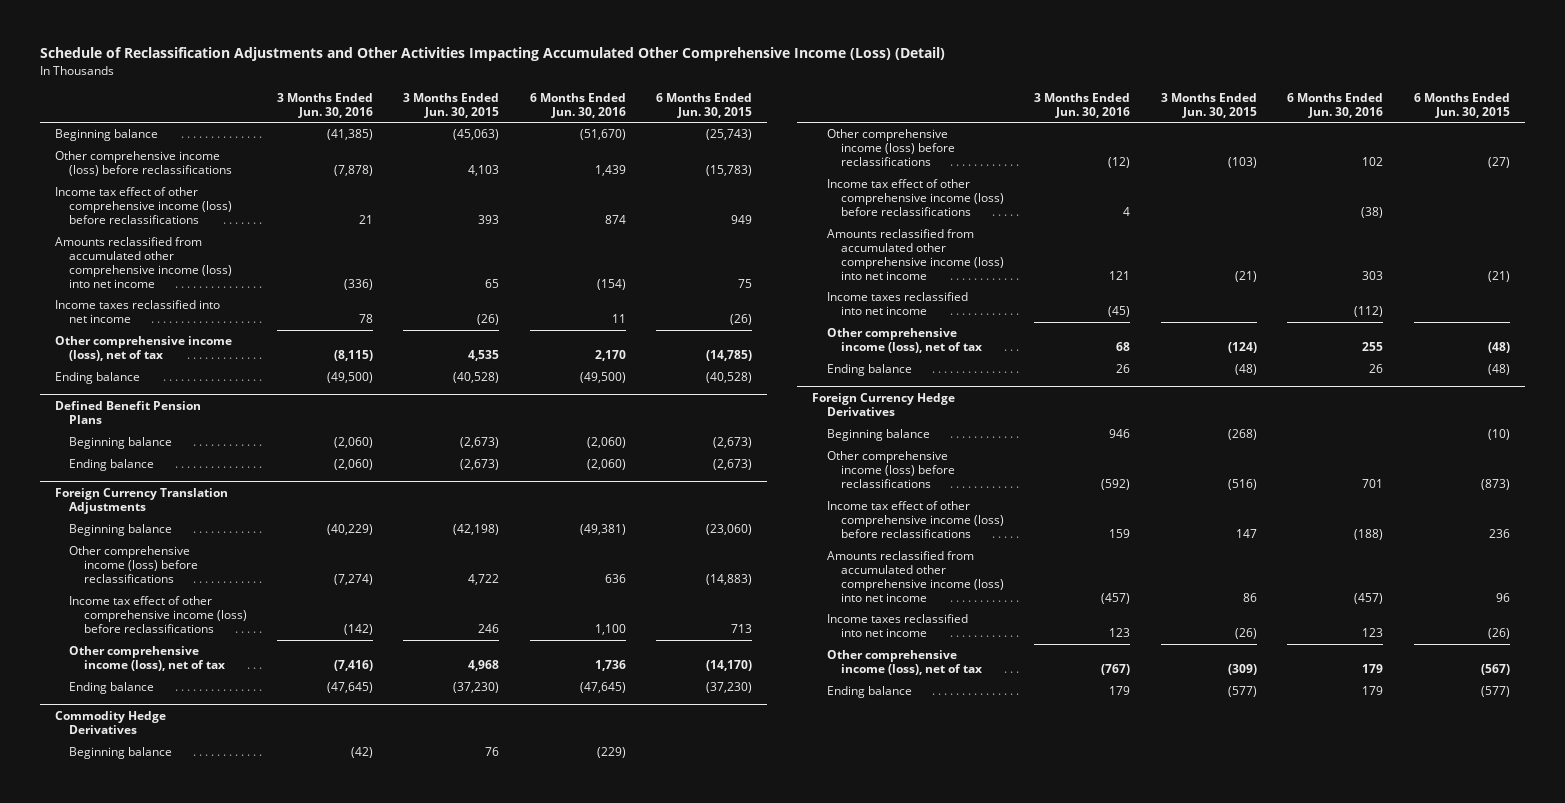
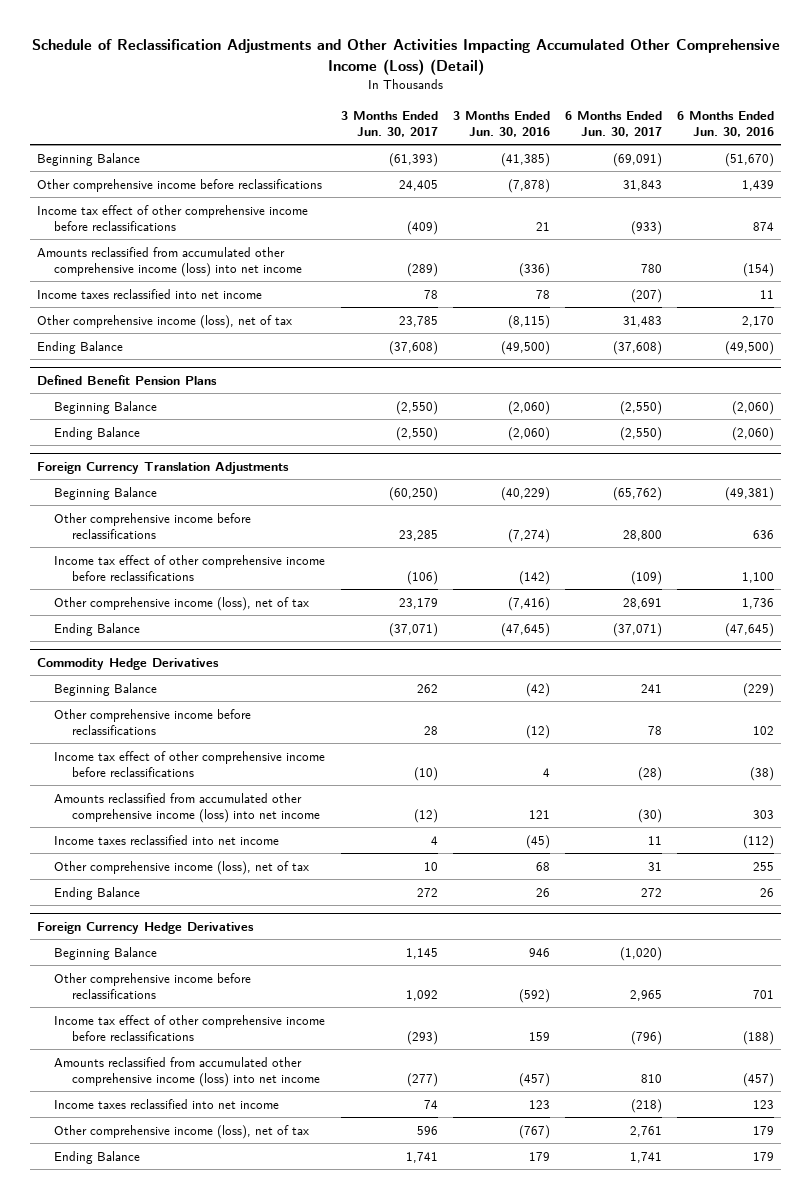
[403,92,500,118] 3 Months Ended Jun. 30, 2015 -> none
[656,92,753,118] 6 Months Ended Jun. 30, 2015 -> none
none -> [340,110,438,137] 3 Months Ended Jun. 30, 2017
none -> [564,110,662,137] 6 Months Ended Jun. 30, 2017
[55,129,159,142] Beginning balance -> [37,152,141,166] Beginning Balance
[55,151,233,176] Other comprehensive income (loss) before reclassifications -> [37,178,323,192] Other comprehensive income before reclassifications
[55,187,233,224] Income tax effect of other comprehensive income (loss) before reclassifications -> [37,204,309,231] Income tax effect of other comprehensive income before reclassifications
[55,372,141,385] Ending balance -> [37,340,124,354] Ending Balance
[69,437,173,450] Beginning balance -> [54,400,158,414] Beginning Balance
[69,459,155,472] Ending balance -> [54,426,141,440] Ending Balance
[69,524,173,537] Beginning balance -> [54,486,158,500] Beginning Balance
[69,546,198,583] Other comprehensive income (loss) before reclassifications -> [54,512,252,539] Other comprehensive income before reclassifications
[69,596,247,633] Income tax effect of other comprehensive income (loss) before reclassifications -> [54,554,326,581] Income tax effect of other comprehensive income before reclassifications
[69,682,155,695] Ending balance -> [54,622,141,636] Ending Balance
[69,747,173,760] Beginning balance -> [54,682,158,696] Beginning Balance
[826,129,955,166] Other comprehensive income (loss) before reclassifications -> [54,708,252,735] Other comprehensive income before reclassifications
[826,179,1004,216] Income tax effect of other comprehensive income (loss) before reclassifications -> [54,750,326,777] Income tax effect of other comprehensive income before reclassifications
[826,364,912,377] Ending balance -> [54,886,141,900] Ending Balance
[826,429,930,442] Beginning balance -> [54,946,158,960] Beginning Balance
[826,451,955,488] Other comprehensive income (loss) before reclassifications -> [54,972,252,999] Other comprehensive income before reclassifications
[826,501,1004,538] Income tax effect of other comprehensive income (loss) before reclassifications -> [54,1014,326,1041] Income tax effect of other comprehensive income before reclassifications
[826,686,912,699] Ending balance -> [54,1150,141,1164] Ending Balance

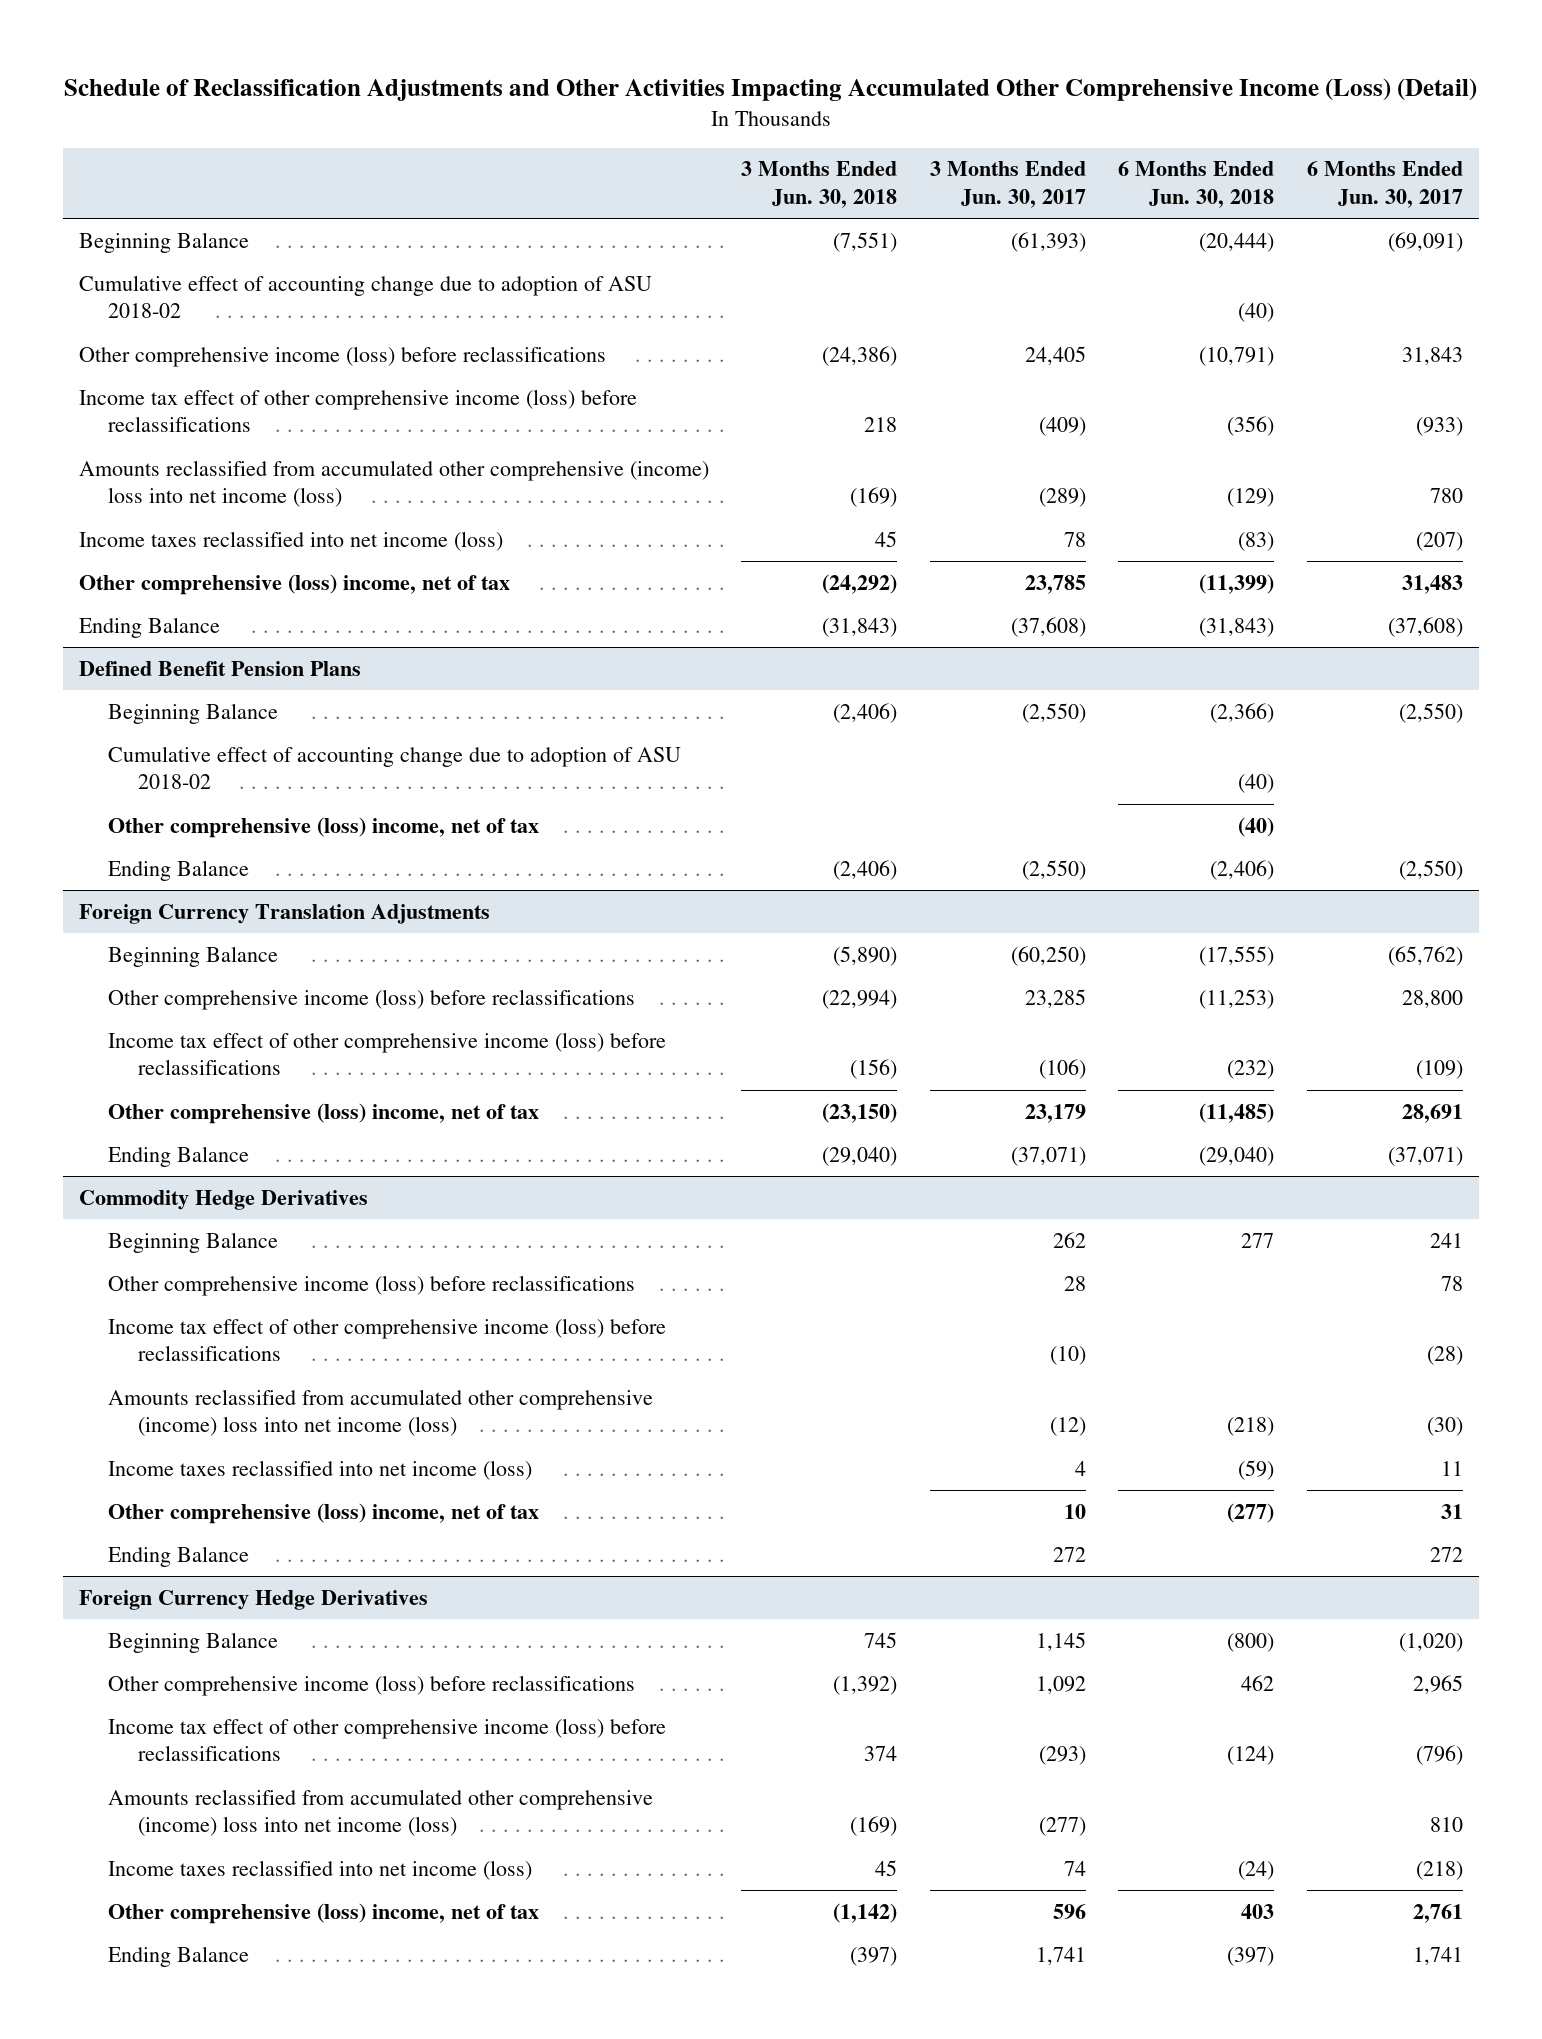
[452,110,550,137] 3 Months Ended Jun. 30, 2016 -> none
[676,110,774,137] 6 Months Ended Jun. 30, 2016 -> none
none -> [741,161,898,208] 3 Months Ended Jun. 30, 2018
none -> [1118,161,1275,208] 6 Months Ended Jun. 30, 2018
none -> [78,274,652,319] Cumulative effect of accounting change due to adoption of ASU 2018-02
[37,178,323,192] Other comprehensive income before reclassifications -> [78,345,606,367] Other comprehensive income (loss) before reclassifications
[37,204,309,231] Income tax effect of other comprehensive income before reclassifications -> [78,388,637,433] Income tax effect of other comprehensive income (loss) before reclassifications
[37,246,303,277] Amounts reclassified from accumulated other comprehensive income (loss) into net income -> [78,459,709,508] Amounts reclassified from accumulated other comprehensive (income) loss into net income (loss)
[37,288,263,299] Income taxes reclassified into net income -> [78,530,503,551] Income taxes reclassified into net income (loss)
[37,314,293,329] Other comprehensive income (loss), net of tax -> [78,573,510,595] Other comprehensive (loss) income, net of tax
none -> [108,745,682,790] Cumulative effect of accounting change due to adoption of ASU 2018-02
none -> [108,816,540,838] Other comprehensive (loss) income, net of tax
[54,512,252,539] Other comprehensive income before reclassifications -> [108,988,636,1010] Other comprehensive income (loss) before reclassifications
[54,554,326,581] Income tax effect of other comprehensive income before reclassifications -> [108,1031,667,1076] Income tax effect of other comprehensive income (loss) before reclassifications
[54,596,310,611] Other comprehensive income (loss), net of tax -> [108,1102,540,1124] Other comprehensive (loss) income, net of tax
[54,708,252,735] Other comprehensive income before reclassifications -> [108,1274,636,1296] Other comprehensive income (loss) before reclassifications
[54,750,326,777] Income tax effect of other comprehensive income before reclassifications -> [108,1317,667,1362] Income tax effect of other comprehensive income (loss) before reclassifications
[54,792,320,823] Amounts reclassified from accumulated other comprehensive income (loss) into net income -> [108,1388,654,1437] Amounts reclassified from accumulated other comprehensive (income) loss into net income (loss)
[54,834,280,845] Income taxes reclassified into net income -> [108,1459,533,1480] Income taxes reclassified into net income (loss)
[54,860,310,875] Other comprehensive income (loss), net of tax -> [108,1502,540,1524] Other comprehensive (loss) income, net of tax
[54,972,252,999] Other comprehensive income before reclassifications -> [108,1674,636,1696] Other comprehensive income (loss) before reclassifications
[54,1014,326,1041] Income tax effect of other comprehensive income before reclassifications -> [108,1717,667,1762] Income tax effect of other comprehensive income (loss) before reclassifications
[54,1056,320,1087] Amounts reclassified from accumulated other comprehensive income (loss) into net income -> [108,1788,654,1837] Amounts reclassified from accumulated other comprehensive (income) loss into net income (loss)
[54,1098,280,1109] Income taxes reclassified into net income -> [108,1859,533,1880] Income taxes reclassified into net income (loss)
[54,1124,310,1139] Other comprehensive income (loss), net of tax -> [108,1902,540,1924] Other comprehensive (loss) income, net of tax

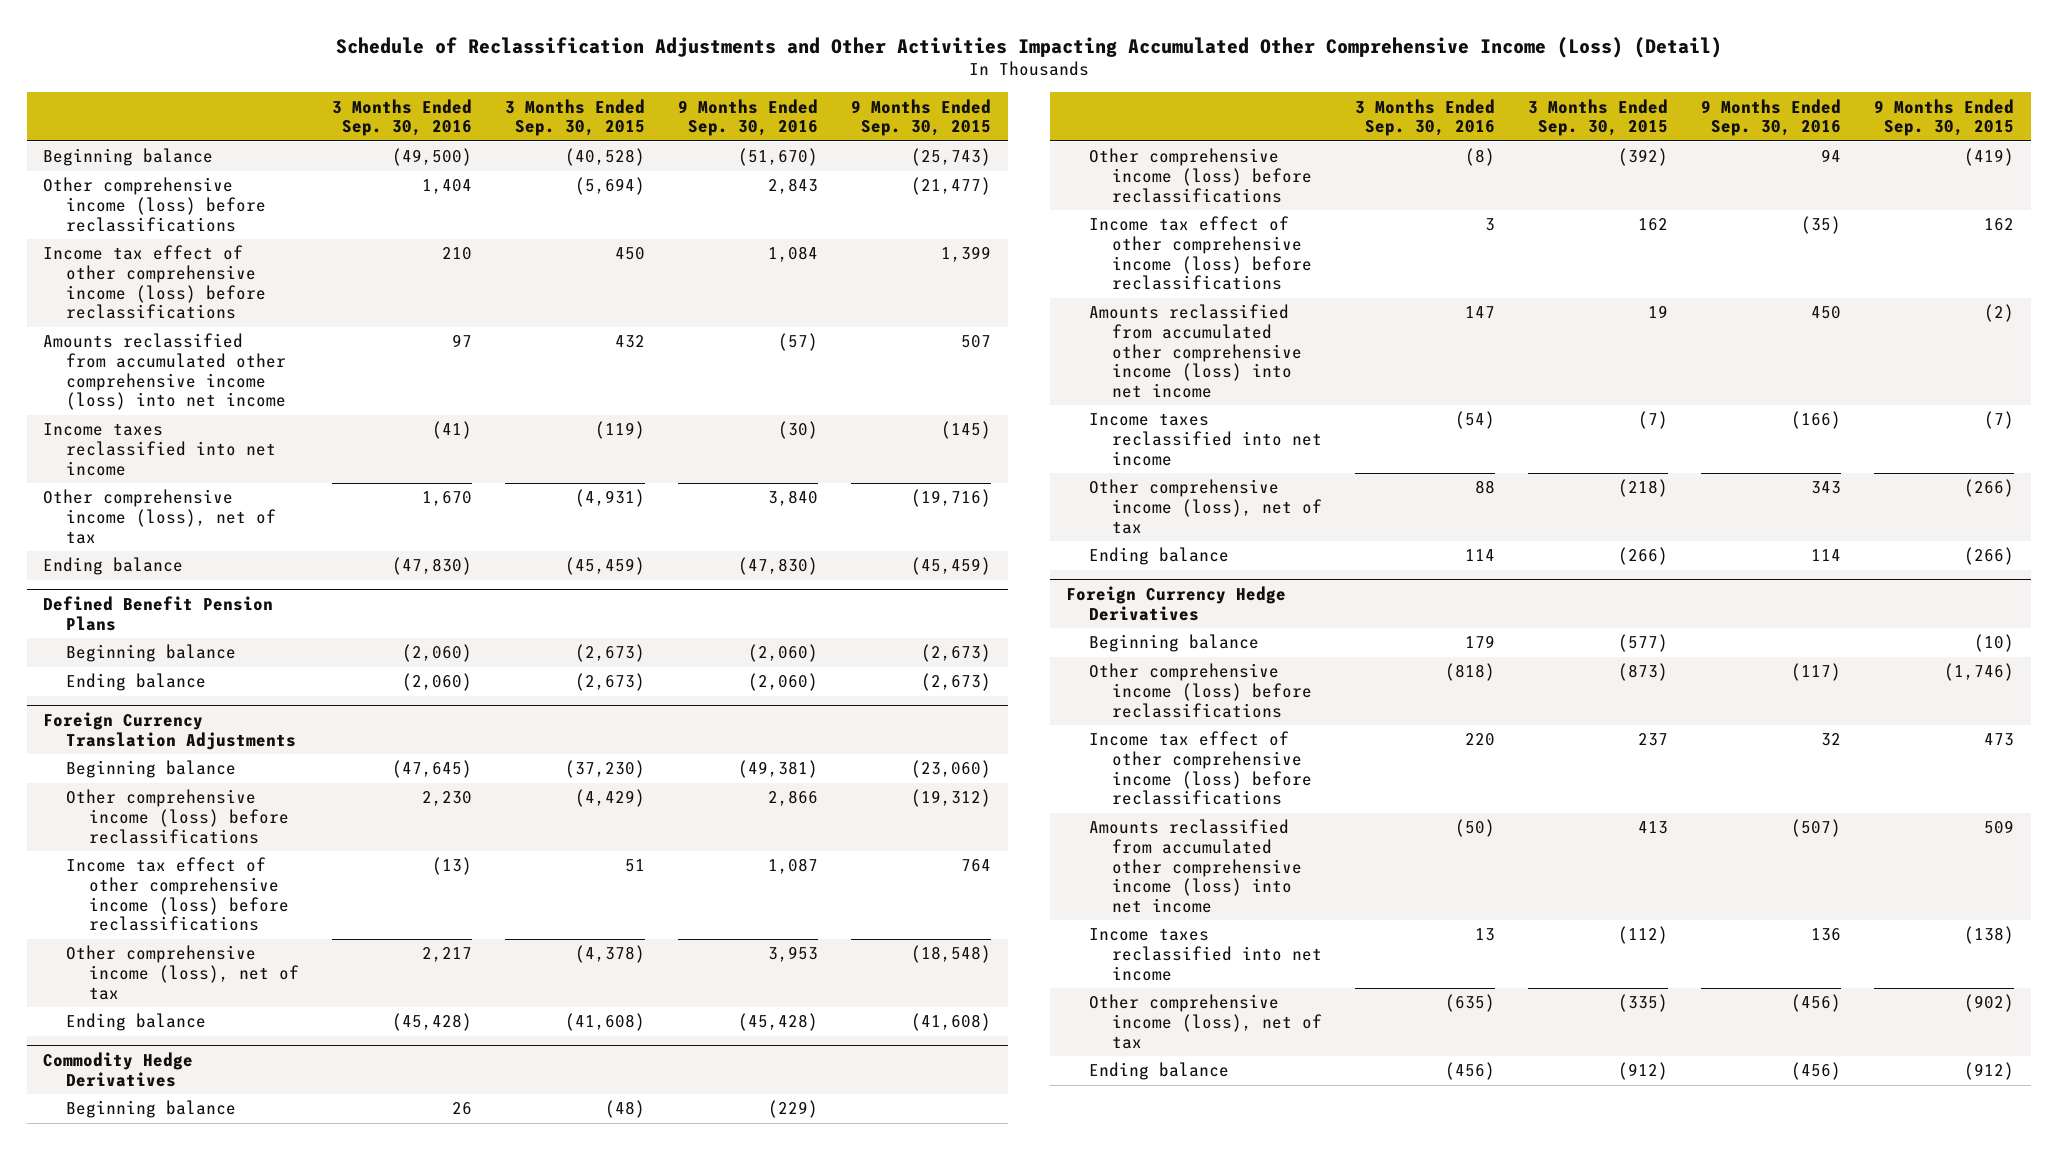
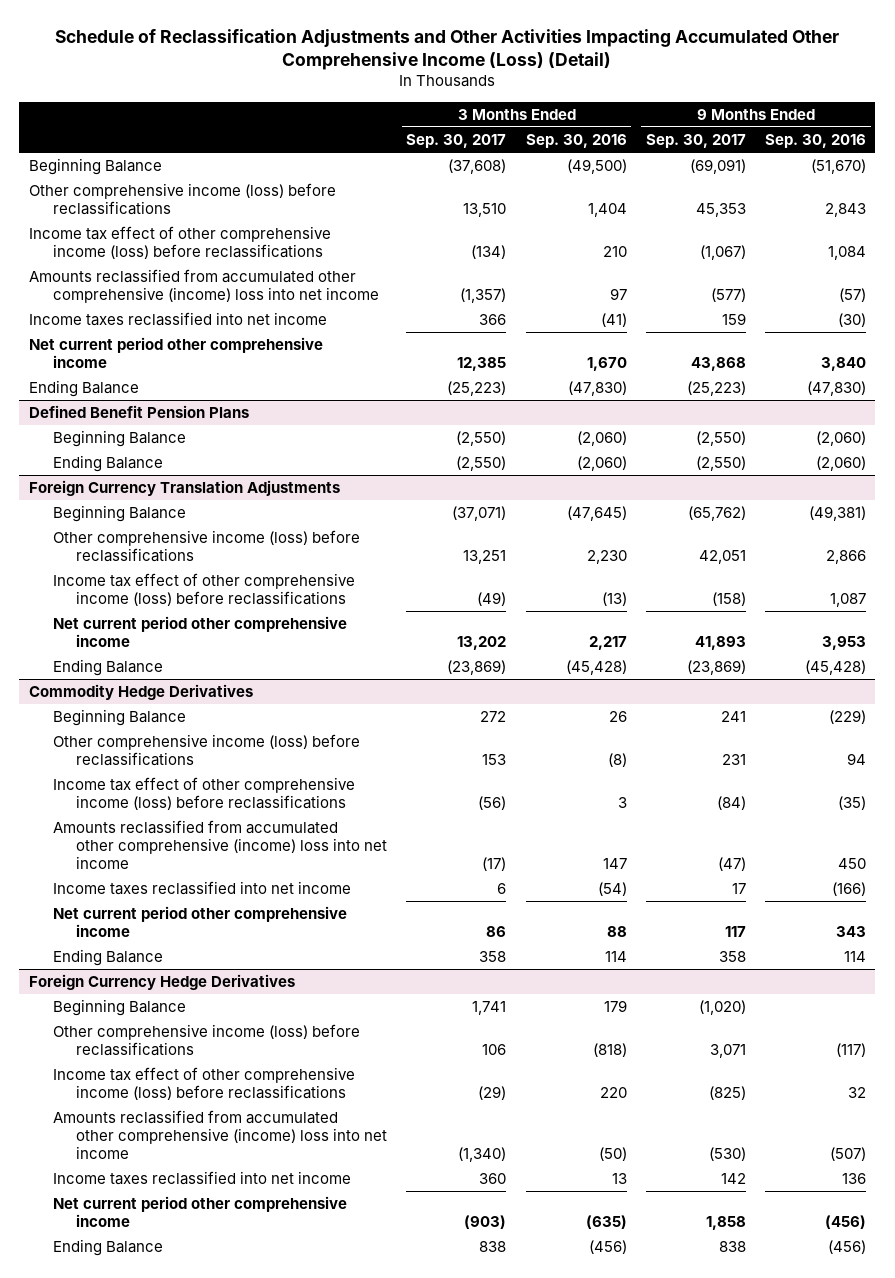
[505,98,646,137] 3 Months Ended Sep. 30, 2015 -> none
[851,98,992,137] 9 Months Ended Sep. 30, 2015 -> none
none -> [406,134,507,149] Sep. 30, 2017
none -> [645,134,746,149] Sep. 30, 2017
[43,148,214,167] Beginning balance -> [28,158,162,176] Beginning Balance
[43,333,287,411] Amounts reclassified from accumulated other comprehensive income (loss) into net income -> [28,269,379,304] Amounts reclassified from accumulated other comprehensive (income) loss into net income
[43,489,277,544] Other comprehensive income (loss), net of tax -> [28,337,323,369] Net current period other comprehensive income
[43,557,184,576] Ending balance -> [28,380,139,398] Ending Balance
[66,644,237,663] Beginning balance -> [52,430,186,448] Beginning Balance
[66,673,207,692] Ending balance -> [52,455,163,473] Ending Balance
[66,760,237,779] Beginning balance -> [52,505,186,523] Beginning Balance
[66,945,299,1000] Other comprehensive income (loss), net of tax -> [52,616,347,648] Net current period other comprehensive income
[66,1013,207,1032] Ending balance -> [52,659,163,677] Ending Balance
[66,1100,237,1119] Beginning balance -> [52,709,186,727] Beginning Balance
[1089,304,1302,398] Amounts reclassified from accumulated other comprehensive income (loss) into net income -> [52,820,388,870] Amounts reclassified from accumulated other comprehensive (income) loss into net income
[1089,479,1322,534] Other comprehensive income (loss), net of tax -> [52,906,347,938] Net current period other comprehensive income
[1089,547,1230,566] Ending balance -> [52,949,163,967] Ending Balance
[1089,634,1260,653] Beginning balance -> [52,999,186,1017] Beginning Balance
[1089,819,1302,913] Amounts reclassified from accumulated other comprehensive income (loss) into net income -> [52,1110,388,1160] Amounts reclassified from accumulated other comprehensive (income) loss into net income
[1089,994,1322,1049] Other comprehensive income (loss), net of tax -> [52,1196,347,1228] Net current period other comprehensive income
[1089,1062,1230,1081] Ending balance -> [52,1239,163,1257] Ending Balance

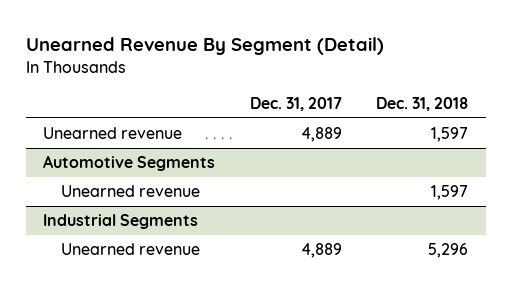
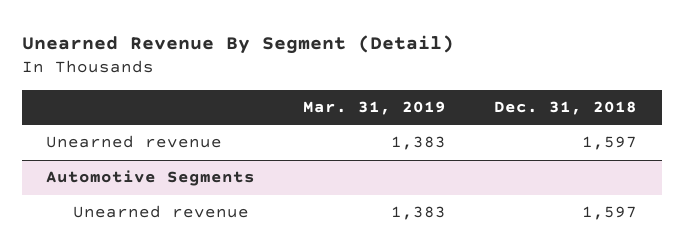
[249,97,342,112] Dec. 31, 2017 -> none
none -> [303,101,447,116] Mar. 31, 2019
[43,214,199,230] Industrial Segments -> none
[61,243,201,256] Unearned revenue -> none

